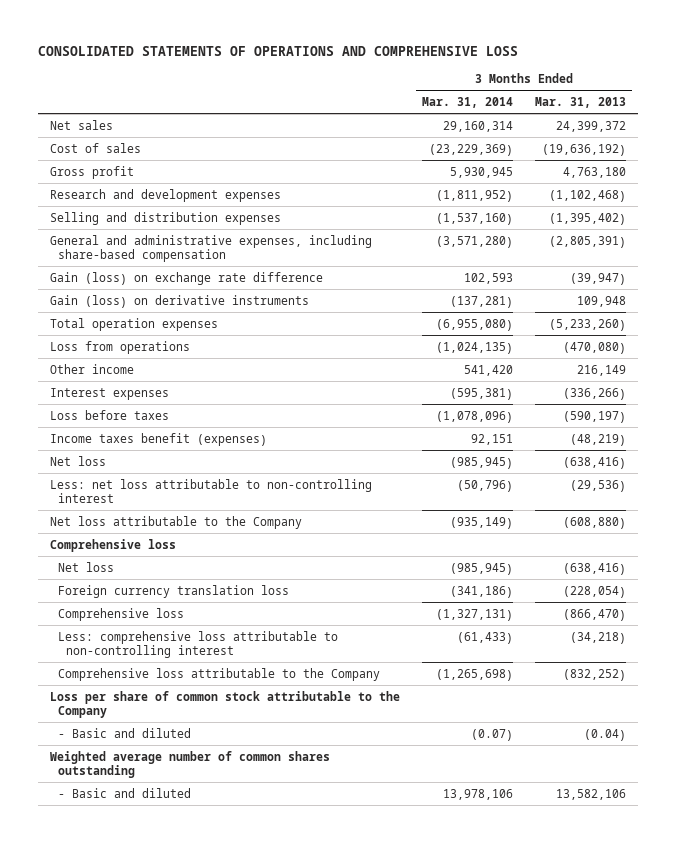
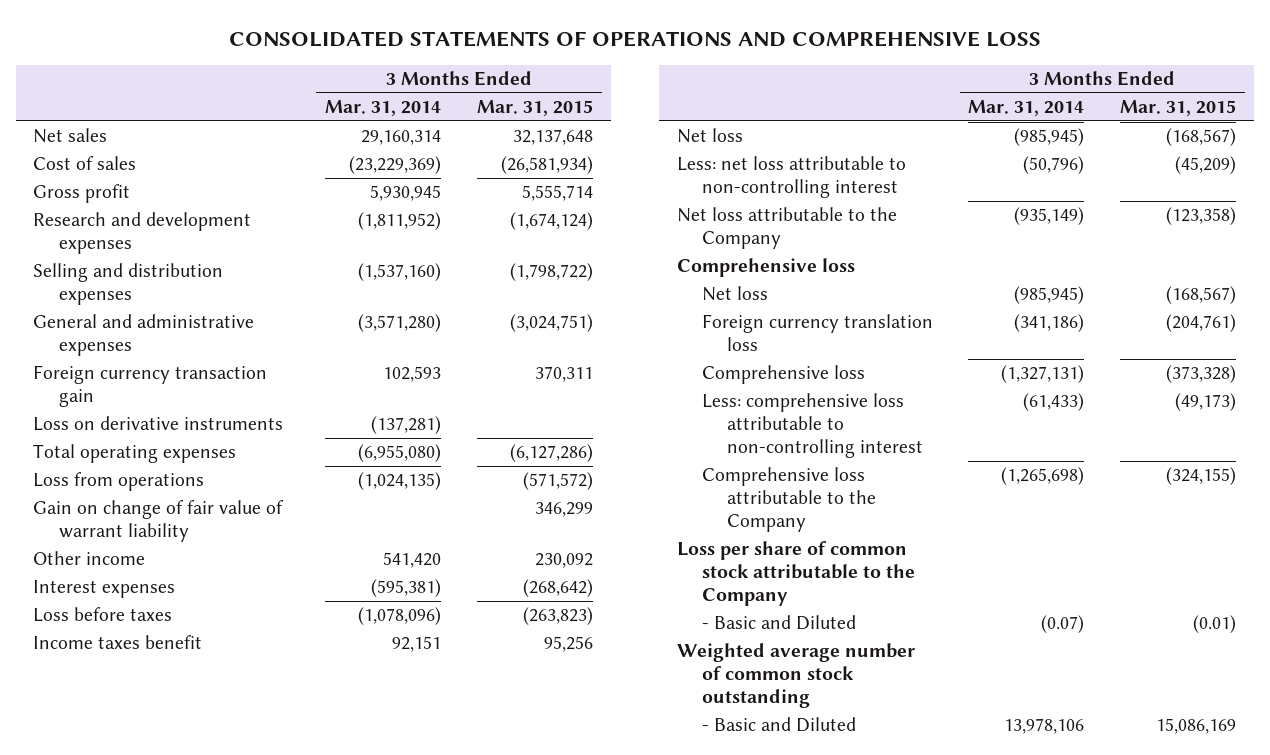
[535,97,627,109] Mar. 31, 2013 -> none
none -> [476,99,593,116] Mar. 31, 2015
[49,234,372,262] General and administrative expenses, including share-based compensation -> [33,314,255,357] General and administrative expenses
[49,271,323,285] Gain (loss) on exchange rate difference -> [33,365,268,408] Foreign currency transaction gain
[49,294,309,308] Gain (loss) on derivative instruments -> [33,416,284,432] Loss on derivative instruments
[49,317,218,331] Total operation expenses -> [33,444,237,464] Total operating expenses
none -> [33,500,285,543] Gain on change of fair value of warrant liability
[49,432,267,446] Income taxes benefit (expenses) -> [33,635,203,650] Income taxes benefit
[57,727,191,738] - Basic and diluted -> [701,615,856,631] - Basic and Diluted
[49,750,330,778] Weighted average number of common shares outstanding -> [676,643,915,709] Weighted average number of common stock outstanding
[57,787,191,798] - Basic and diluted -> [701,717,856,733] - Basic and Diluted

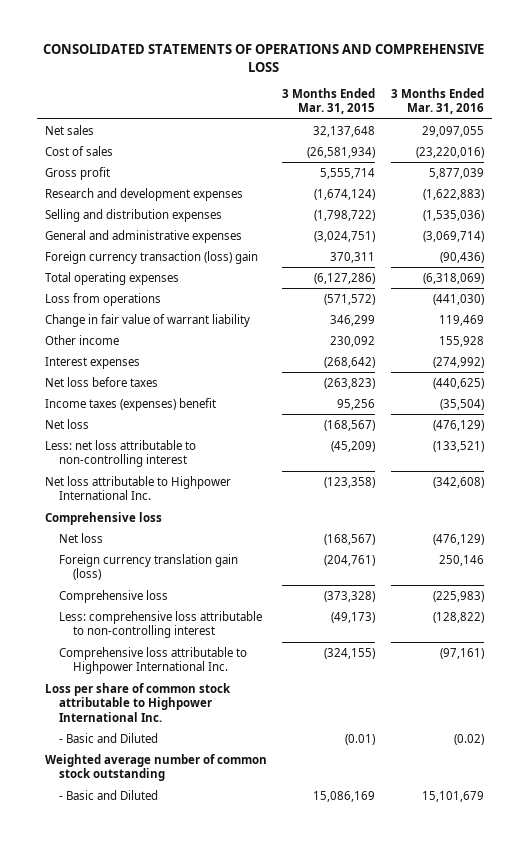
[325,99,442,116] Mar. 31, 2014 -> none
none -> [391,87,485,115] 3 Months Ended Mar. 31, 2016
[33,416,284,432] Loss on derivative instruments -> none
[33,365,268,408] Foreign currency transaction gain -> [44,250,258,264] Foreign currency transaction (loss) gain
[33,500,285,543] Gain on change of fair value of warrant liability -> [44,313,250,327] Change in fair value of warrant liability
[33,607,173,623] Loss before taxes -> [44,376,158,387] Net loss before taxes
[33,635,203,650] Income taxes benefit -> [44,397,216,411] Income taxes (expenses) benefit
[676,207,897,250] Net loss attributable to the Company -> [44,475,231,501] Net loss attributable to Highpower International Inc.
[701,314,933,352] Foreign currency translation loss -> [58,553,238,581] Foreign currency translation gain (loss)
[701,467,876,533] Comprehensive loss attributable to the Company -> [58,646,247,675] Comprehensive loss attributable to Highpower International Inc.
[676,541,915,607] Loss per share of common stock attributable to the Company -> [44,682,231,722] Loss per share of common stock attributable to Highpower International Inc.

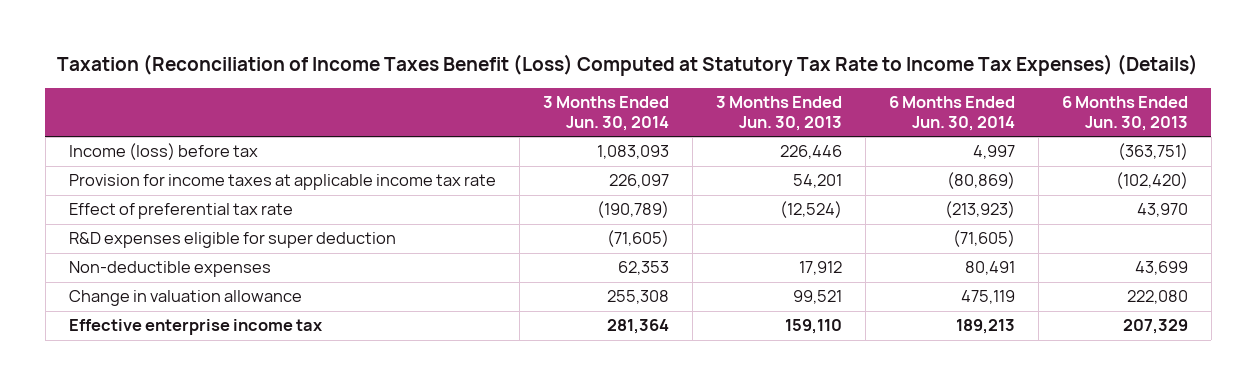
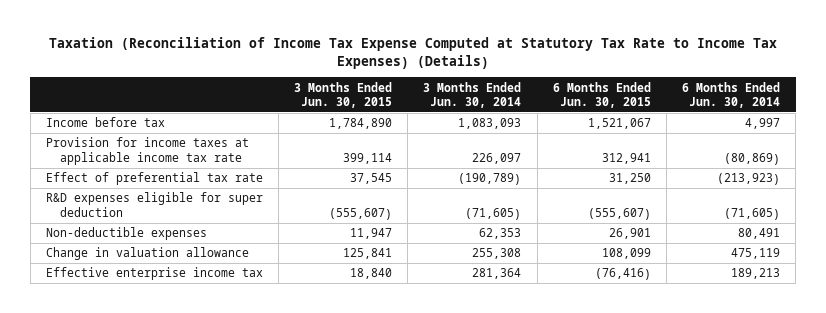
[57,54,1199,77] Taxation (Reconciliation of Income Taxes Benefit (Loss) Computed at Statutory Tax Rate to Income Tax Expenses) (Details) -> [48,36,777,69] Taxation (Reconciliation of Income Tax Expense Computed at Statutory Tax Rate to Income Tax Expenses) (Details)
[715,96,842,131] 3 Months Ended Jun. 30, 2013 -> none
[1061,96,1188,131] 6 Months Ended Jun. 30, 2013 -> none
none -> [294,81,393,108] 3 Months Ended Jun. 30, 2015
none -> [552,81,651,108] 6 Months Ended Jun. 30, 2015
[68,143,258,161] Income (loss) before tax -> [45,117,165,128] Income before tax

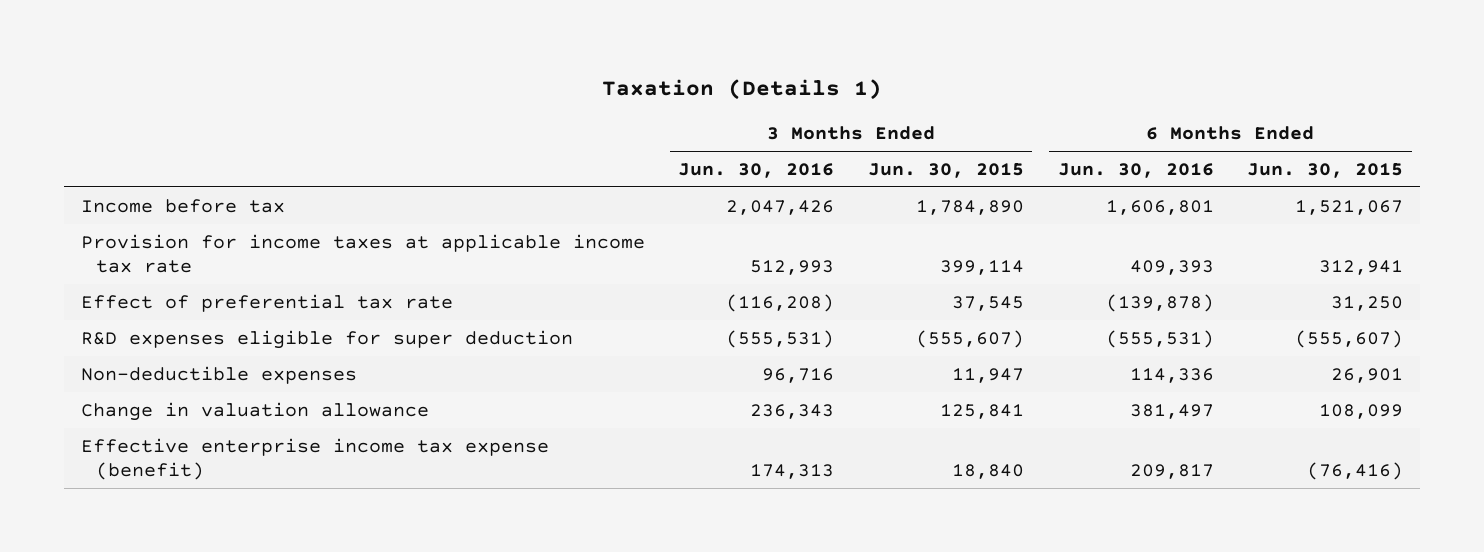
[48,36,777,69] Taxation (Reconciliation of Income Tax Expense Computed at Statutory Tax Rate to Income Tax Expenses) (Details) -> [602,79,883,101] Taxation (Details 1)
[423,81,522,108] 3 Months Ended Jun. 30, 2014 -> none
[682,81,781,108] 6 Months Ended Jun. 30, 2014 -> none
none -> [678,162,835,178] Jun. 30, 2016
none -> [1057,162,1214,178] Jun. 30, 2016
[45,267,263,281] Effective enterprise income tax -> [80,437,549,480] Effective enterprise income tax expense (benefit)

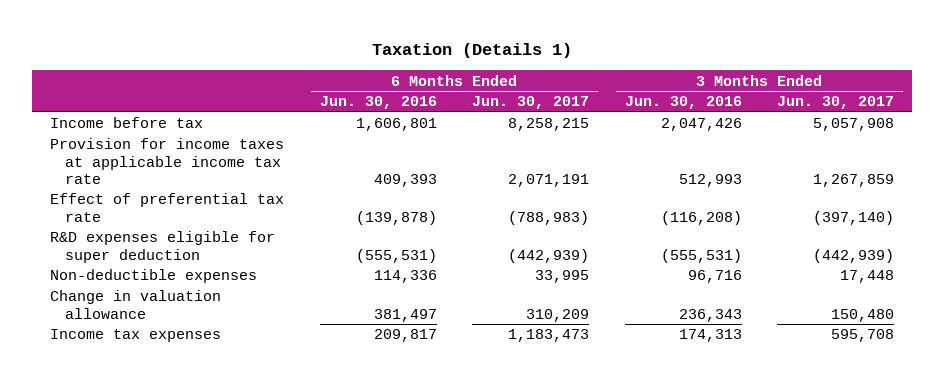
[868,162,1025,178] Jun. 30, 2015 -> none
[1247,162,1404,178] Jun. 30, 2015 -> none
none -> [472,96,590,110] Jun. 30, 2017
none -> [777,96,895,110] Jun. 30, 2017
[80,437,549,480] Effective enterprise income tax expense (benefit) -> [50,329,222,343] Income tax expenses

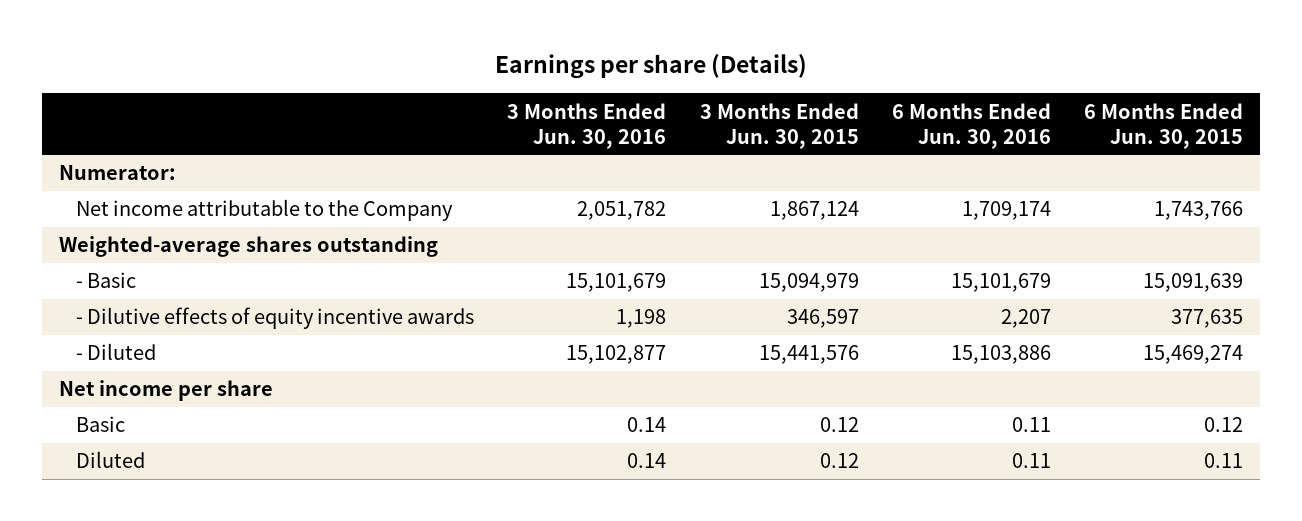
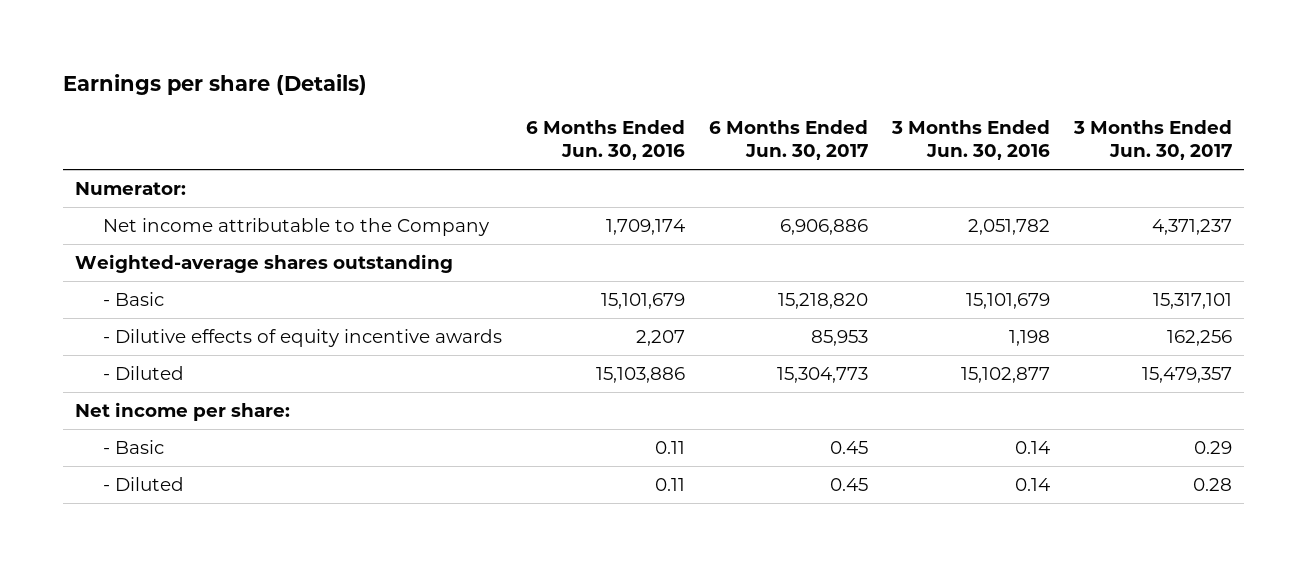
[699,102,859,149] 3 Months Ended Jun. 30, 2015 -> none
[1084,102,1244,149] 6 Months Ended Jun. 30, 2015 -> none
none -> [709,120,869,161] 6 Months Ended Jun. 30, 2017
none -> [1073,120,1233,161] 3 Months Ended Jun. 30, 2017
[58,380,273,402] Net income per share -> [75,401,291,421] Net income per share:
[75,416,125,433] Basic -> [103,439,165,454] - Basic
[75,451,145,469] Diluted -> [103,476,185,491] - Diluted

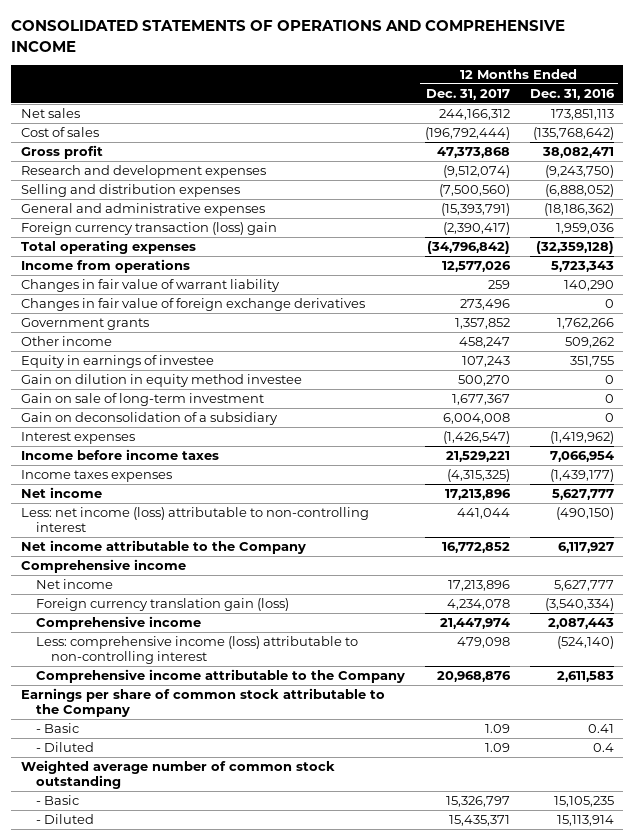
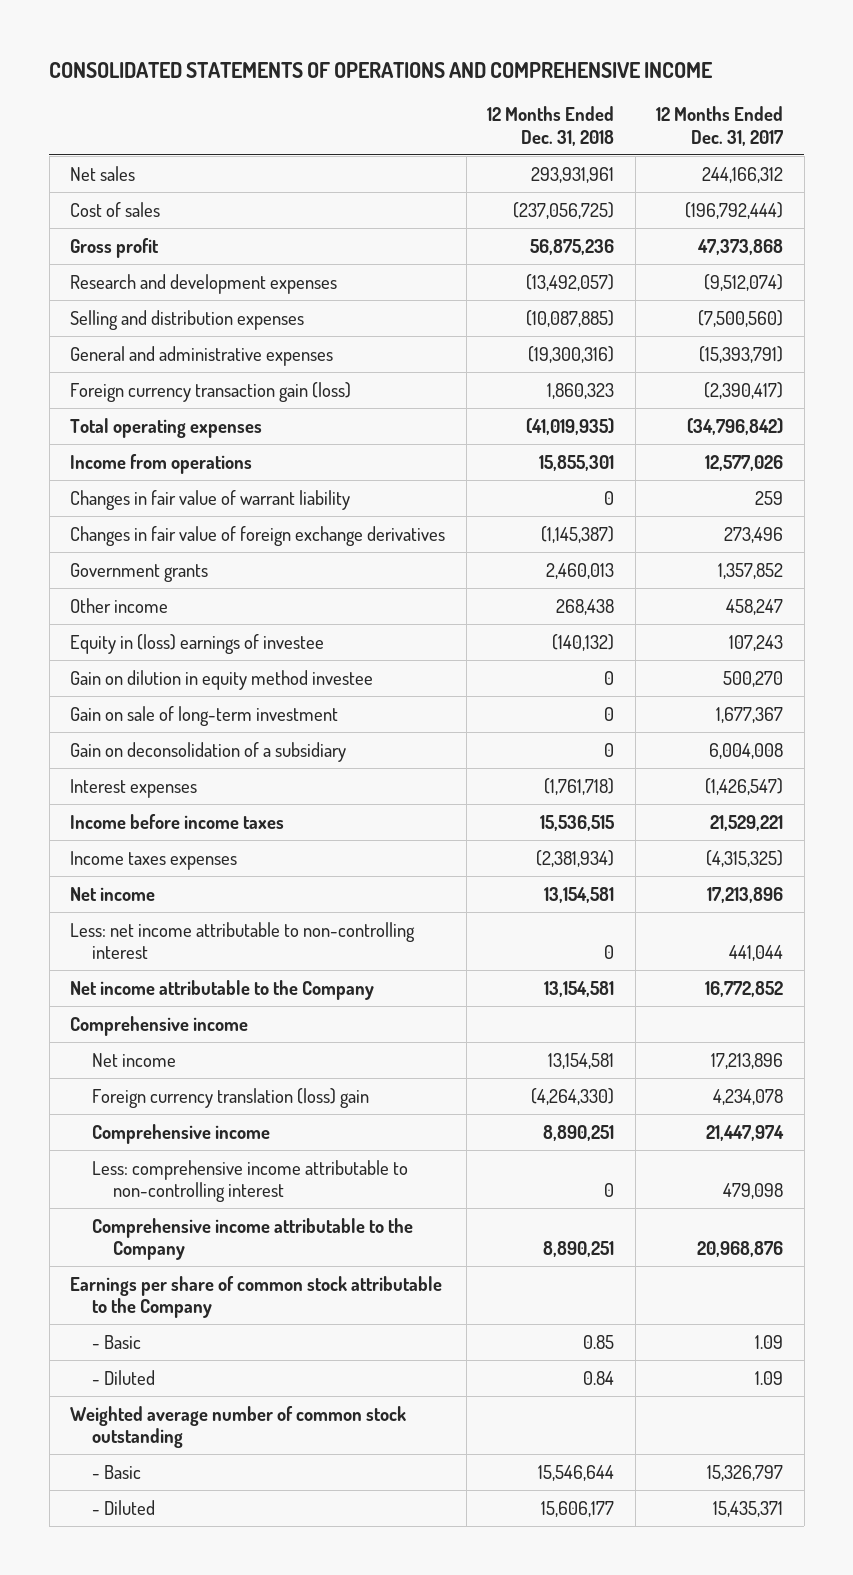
[529,88,615,100] Dec. 31, 2016 -> none
none -> [487,106,615,146] 12 Months Ended Dec. 31, 2018
[20,222,277,236] Foreign currency transaction (loss) gain -> [70,381,352,402] Foreign currency transaction gain (loss)
[20,355,214,369] Equity in earnings of investee -> [70,633,325,654] Equity in (loss) earnings of investee
[20,507,369,533] Less: net income (loss) attributable to non-controlling interest -> [70,921,416,960] Less: net income attributable to non-controlling interest
[36,598,290,612] Foreign currency translation gain (loss) -> [91,1087,369,1108] Foreign currency translation (loss) gain
[36,636,359,665] Less: comprehensive income (loss) attributable to non-controlling interest -> [91,1159,408,1203] Less: comprehensive income attributable to non-controlling interest

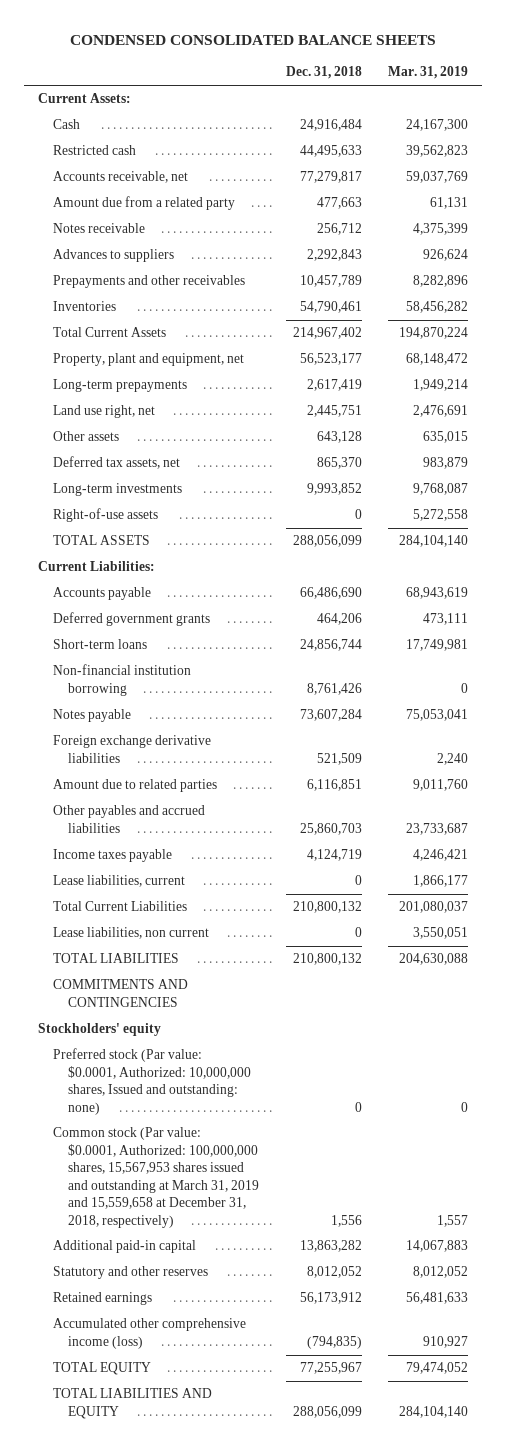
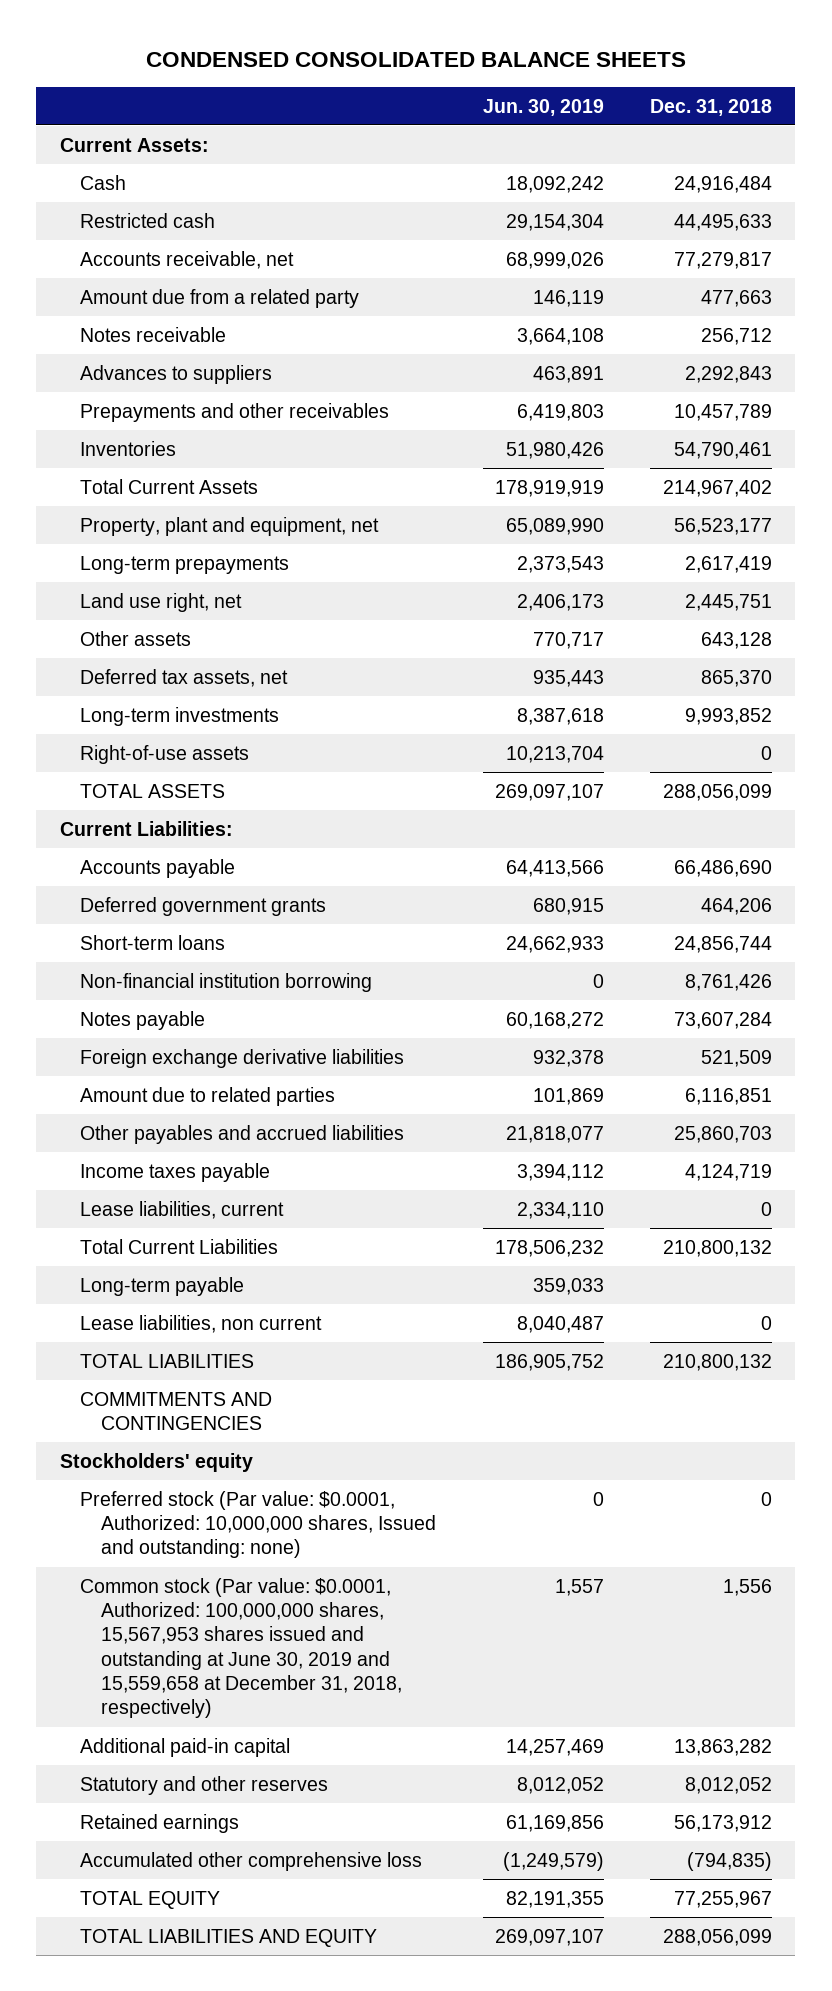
[388,66,469,80] Mar. 31, 2019 -> none
none -> [482,98,604,116] Jun. 30, 2019
none -> [80,1276,245,1296] Long-term payable
[52,1127,259,1228] Common stock (Par value: $0.0001, Authorized: 100,000,000 shares, 15,567,953 shares issued and outstanding at March 31, 2019 and 15,559,658 at December 31, 2018, respectively) -> [80,1577,403,1719] Common stock (Par value: $0.0001, Authorized: 100,000,000 shares, 15,567,953 shares issued and outstanding at June 30, 2019 and 15,559,658 at December 31, 2018, respectively)
[52,1318,246,1349] Accumulated other comprehensive income (loss) -> [80,1851,423,1871] Accumulated other comprehensive loss

